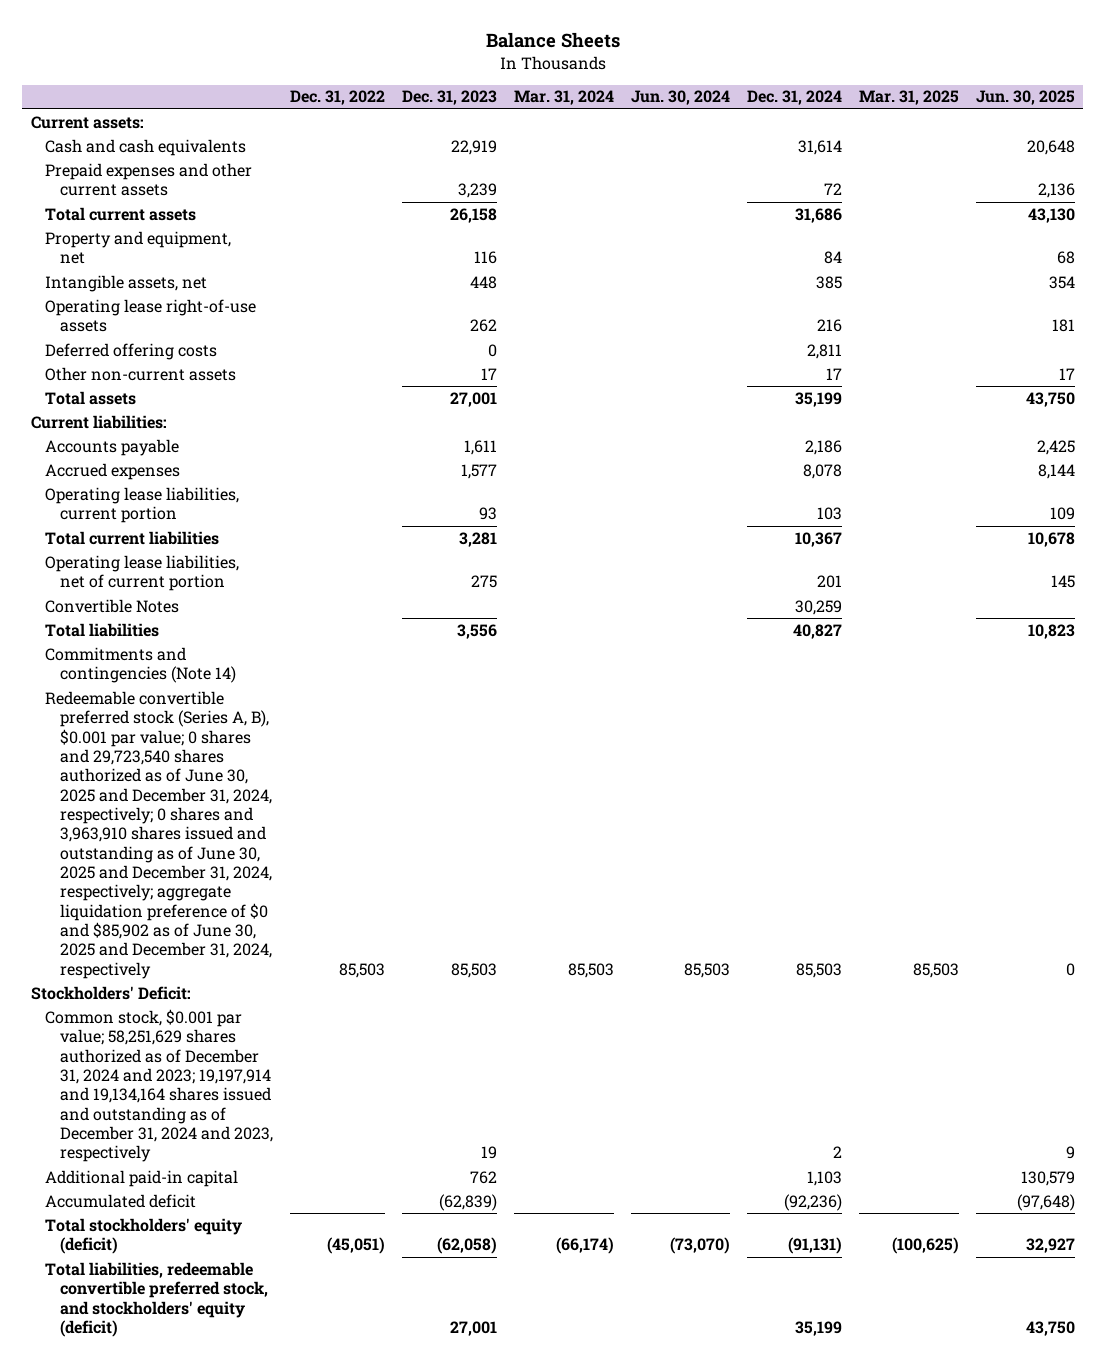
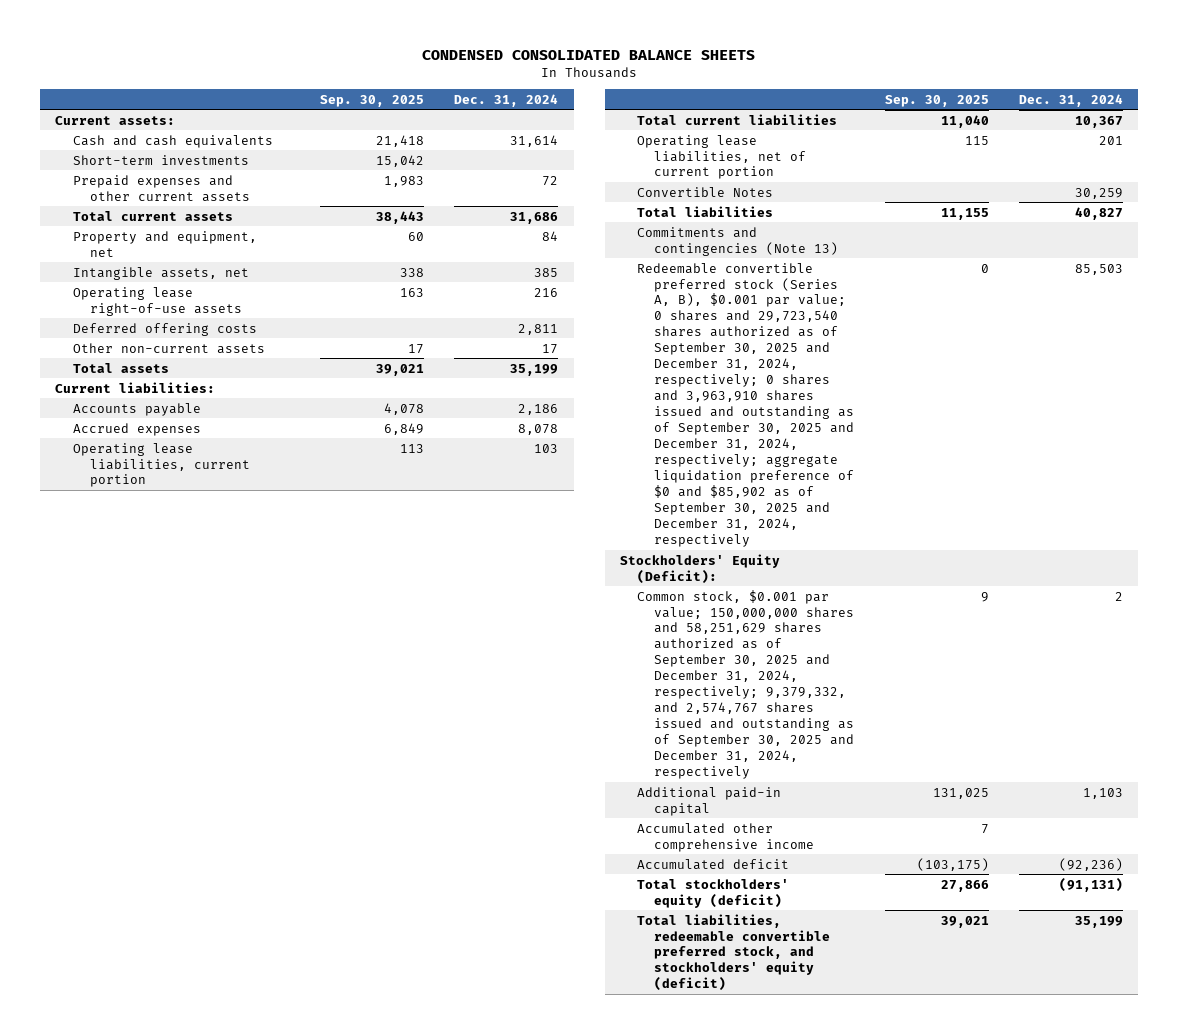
[485,32,620,49] Balance Sheets -> [422,49,756,60] CONDENSED CONSOLIDATED BALANCE SHEETS
[289,90,385,106] Dec. 31, 2022 -> none
[401,90,497,106] Dec. 31, 2023 -> none
[513,90,614,106] Mar. 31, 2024 -> none
[630,90,730,106] Jun. 30, 2024 -> none
[858,90,959,106] Mar. 31, 2025 -> none
[975,90,1075,106] Jun. 30, 2025 -> none
none -> [320,94,425,107] Sep. 30, 2025
none -> [72,154,249,165] Short-term investments
[45,646,237,684] Commitments and contingencies (Note 14) -> [637,226,839,256] Commitments and contingencies (Note 13)
[45,690,273,979] Redeemable convertible preferred stock (Series A, B), $0.001 par value; 0 shares and 29,723,540 shares authorized as of June 30, 2025 and December 31, 2024, respectively; 0 shares and 3,963,910 shares issued and outstanding as of June 30, 2025 and December 31, 2024, respectively; aggregate liquidation preference of $0 and $85,902 as of June 30, 2025 and December 31, 2024, respectively -> [637,262,855,548] Redeemable convertible preferred stock (Series A, B), $0.001 par value; 0 shares and 29,723,540 shares authorized as of September 30, 2025 and December 31, 2024, respectively; 0 shares and 3,963,910 shares issued and outstanding as of September 30, 2025 and December 31, 2024, respectively; aggregate liquidation preference of $0 and $85,902 as of September 30, 2025 and December 31, 2024, respectively
[30,985,191,1000] Stockholders' Deficit: -> [619,553,780,584] Stockholders' Equity (Deficit):
[45,1008,274,1163] Common stock, $0.001 par value; 58,251,629 shares authorized as of December 31, 2024 and 2023; 19,197,914 and 19,134,164 shares issued and outstanding as of December 31, 2024 and 2023, respectively -> [637,589,855,780] Common stock, $0.001 par value; 150,000,000 shares and 58,251,629 shares authorized as of September 30, 2025 and December 31, 2024, respectively; 9,379,332, and 2,574,767 shares issued and outstanding as of September 30, 2025 and December 31, 2024, respectively
none -> [637,822,815,852] Accumulated other comprehensive income

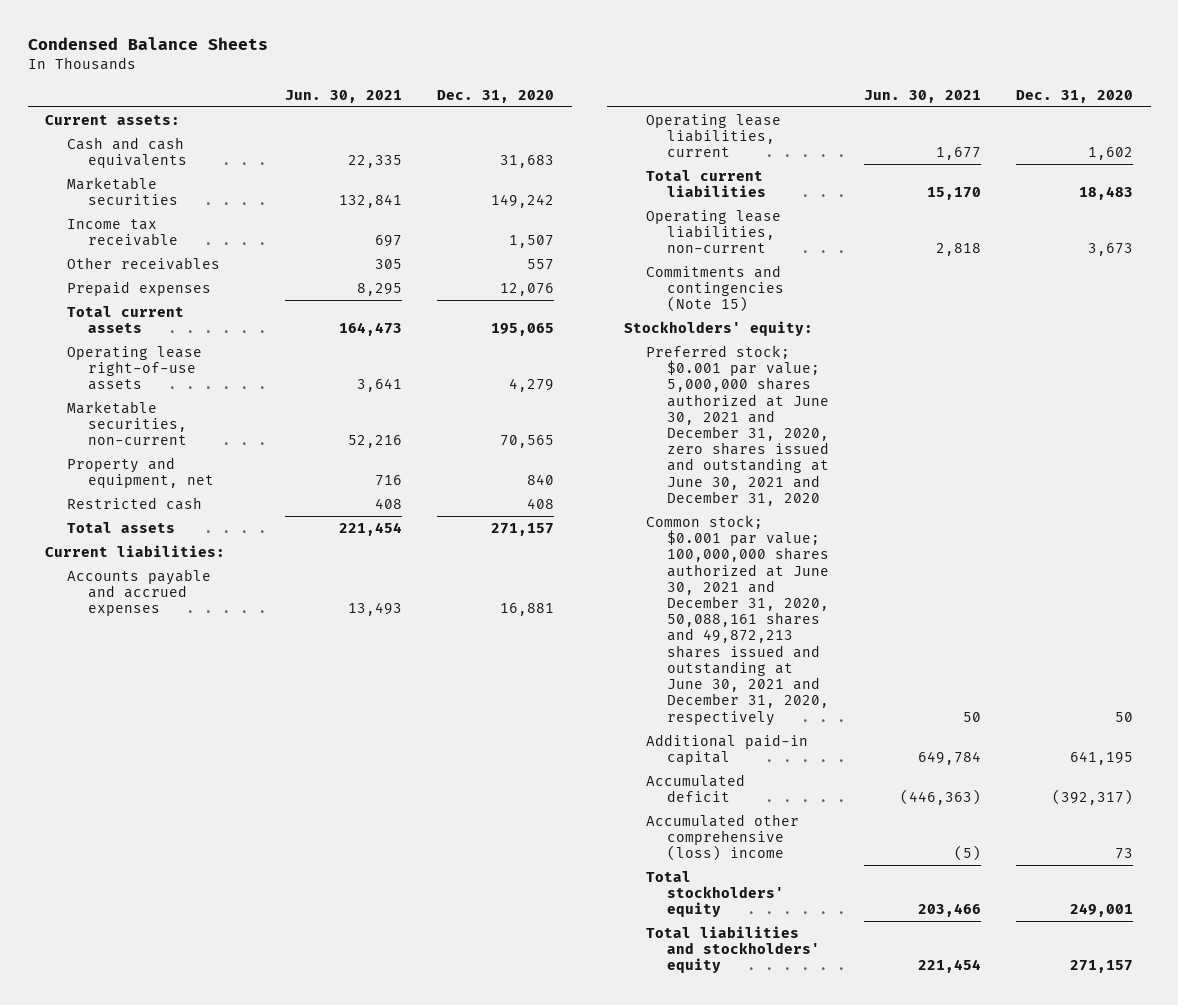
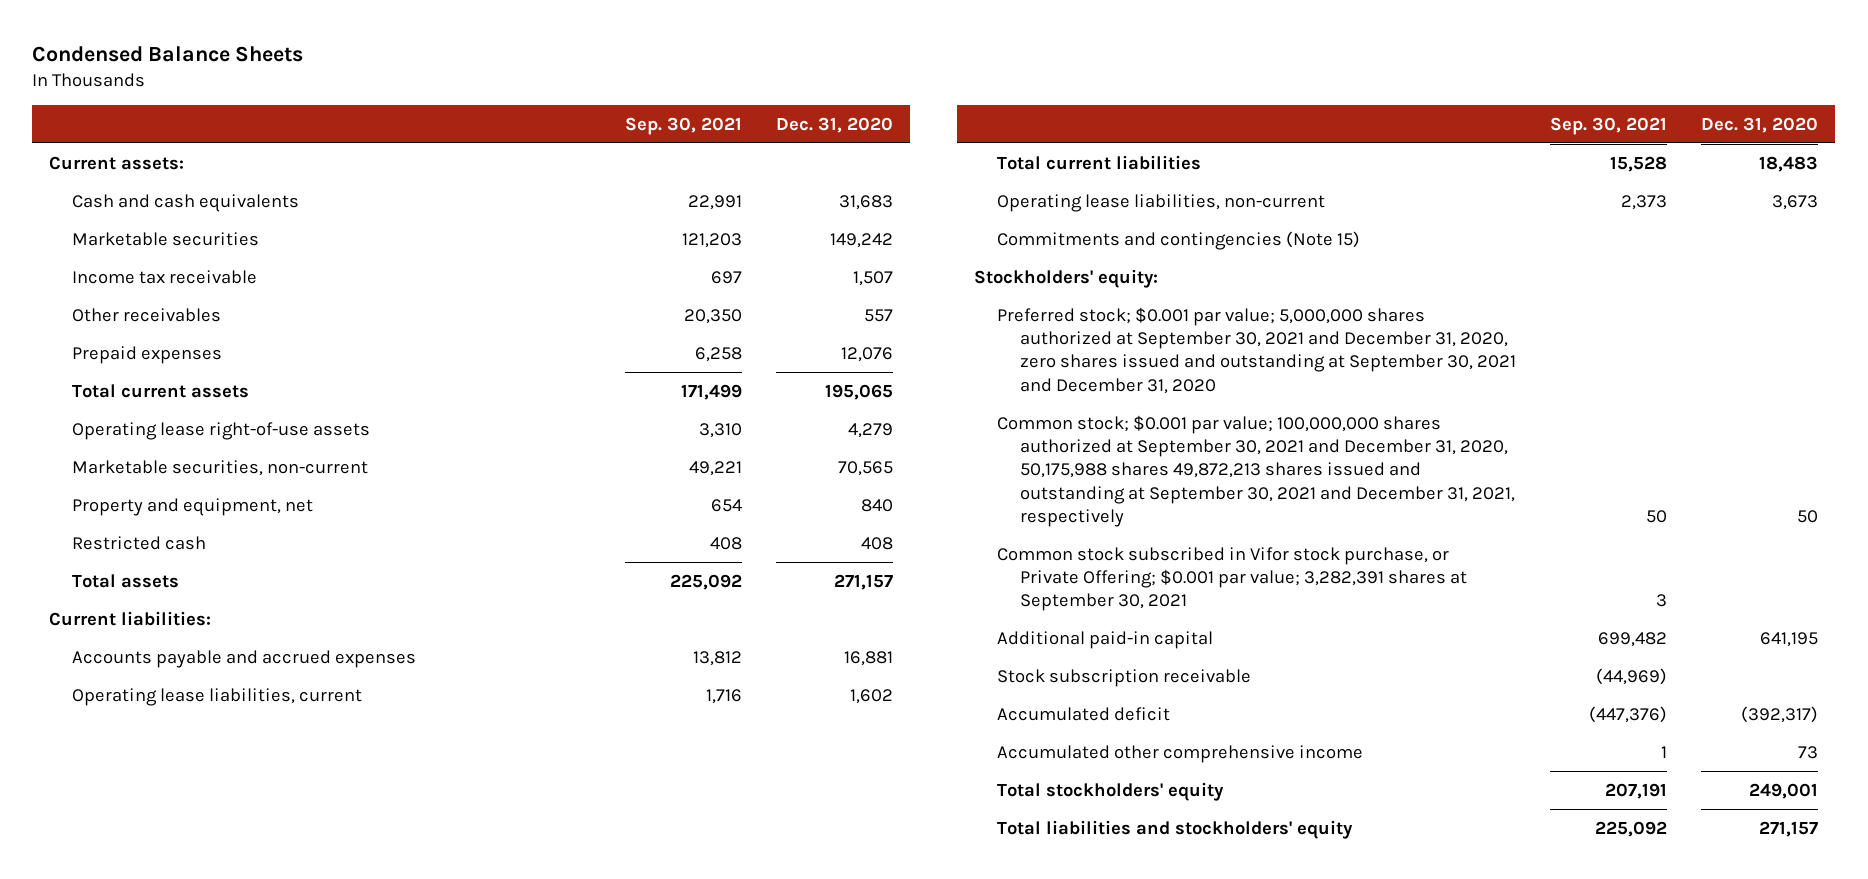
[284,89,402,103] Jun. 30, 2021 -> none
none -> [625,116,743,135] Sep. 30, 2021
[645,344,829,506] Preferred stock; $0.001 par value; 5,000,000 shares authorized at June 30, 2021 and December 31, 2020, zero shares issued and outstanding at June 30, 2021 and December 31, 2020 -> [997,306,1517,394] Preferred stock; $0.001 par value; 5,000,000 shares authorized at September 30, 2021 and December 31, 2020, zero shares issued and outstanding at September 30, 2021 and December 31, 2020
[645,514,829,726] Common stock; $0.001 par value; 100,000,000 shares authorized at June 30, 2021 and December 31, 2020, 50,088,161 shares and 49,872,213 shares issued and outstanding at June 30, 2021 and December 31, 2020, respectively -> [997,414,1516,527] Common stock; $0.001 par value; 100,000,000 shares authorized at September 30, 2021 and December 31, 2020, 50,175,988 shares 49,872,213 shares issued and outstanding at September 30, 2021 and December 31, 2021, respectively
none -> [997,546,1468,612] Common stock subscribed in Vifor stock purchase, or Private Offering; $0.001 par value; 3,282,391 shares at September 30, 2021
none -> [997,668,1252,687] Stock subscription receivable
[645,813,799,862] Accumulated other comprehensive (loss) income -> [997,744,1364,763] Accumulated other comprehensive income

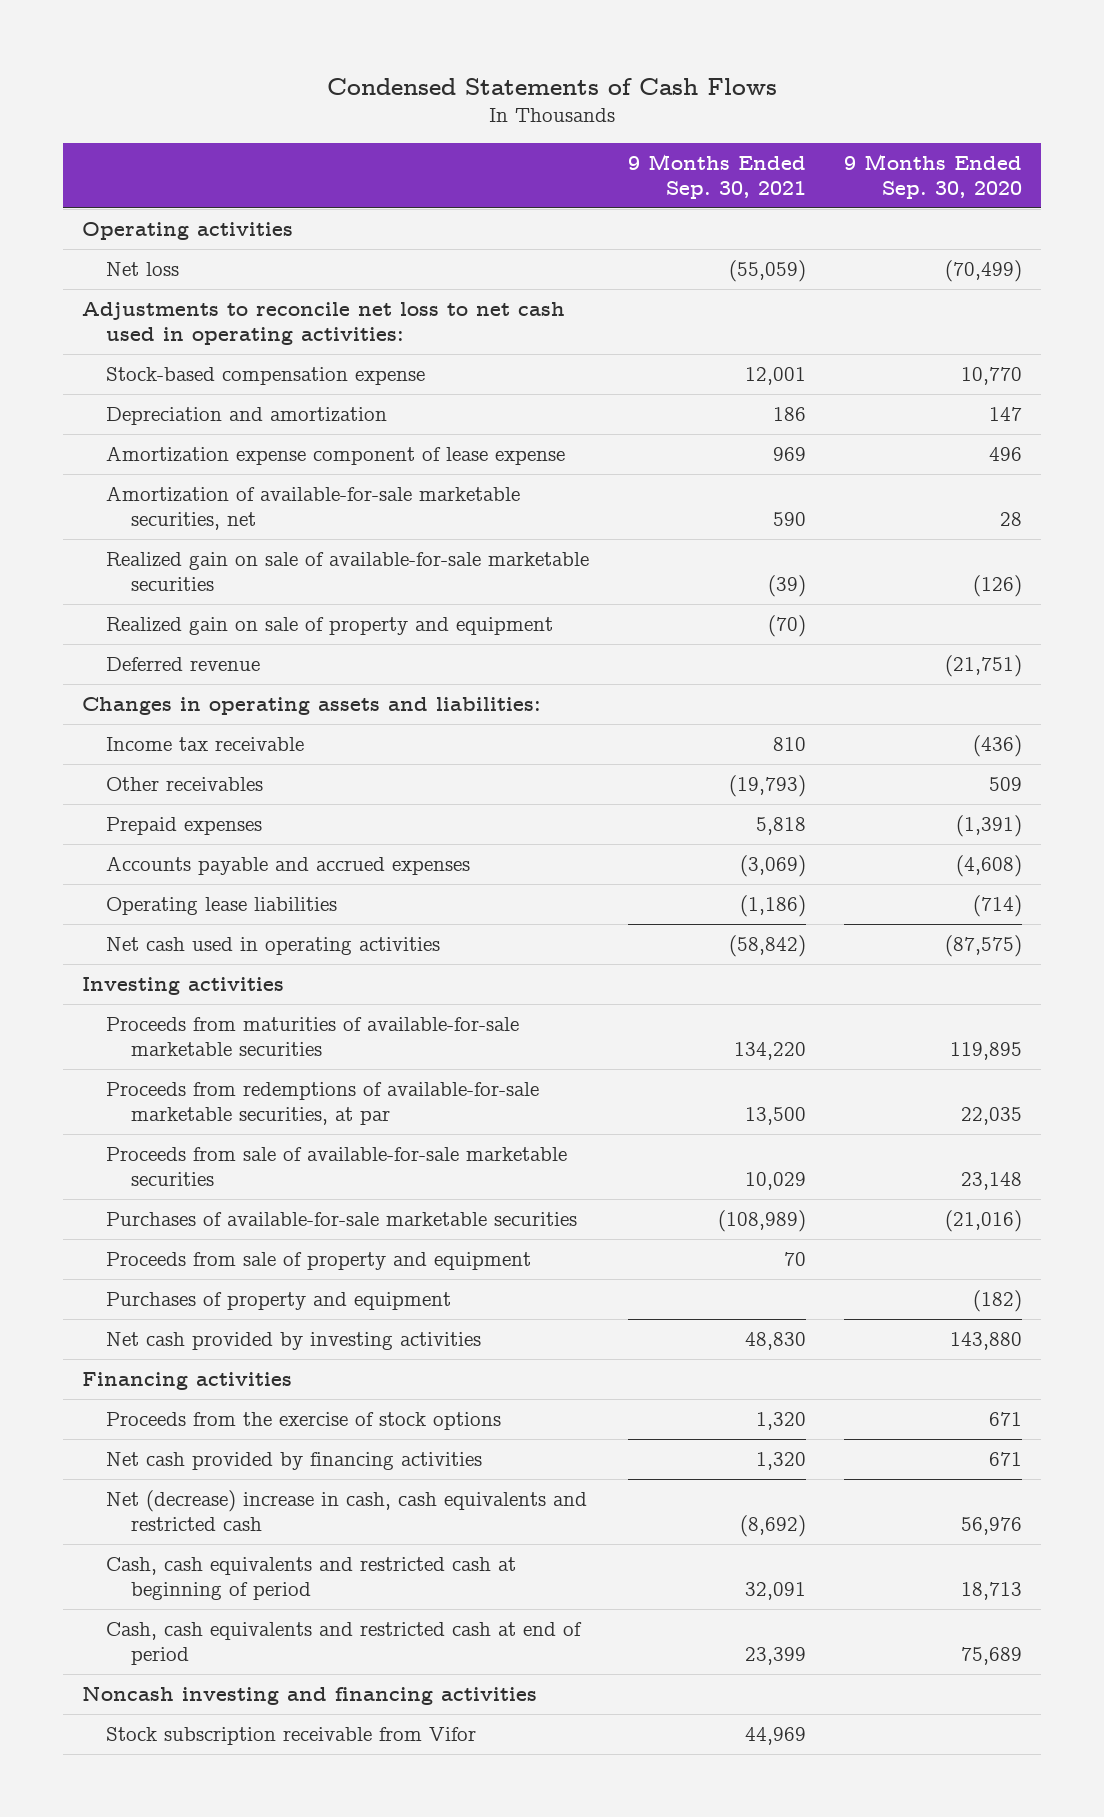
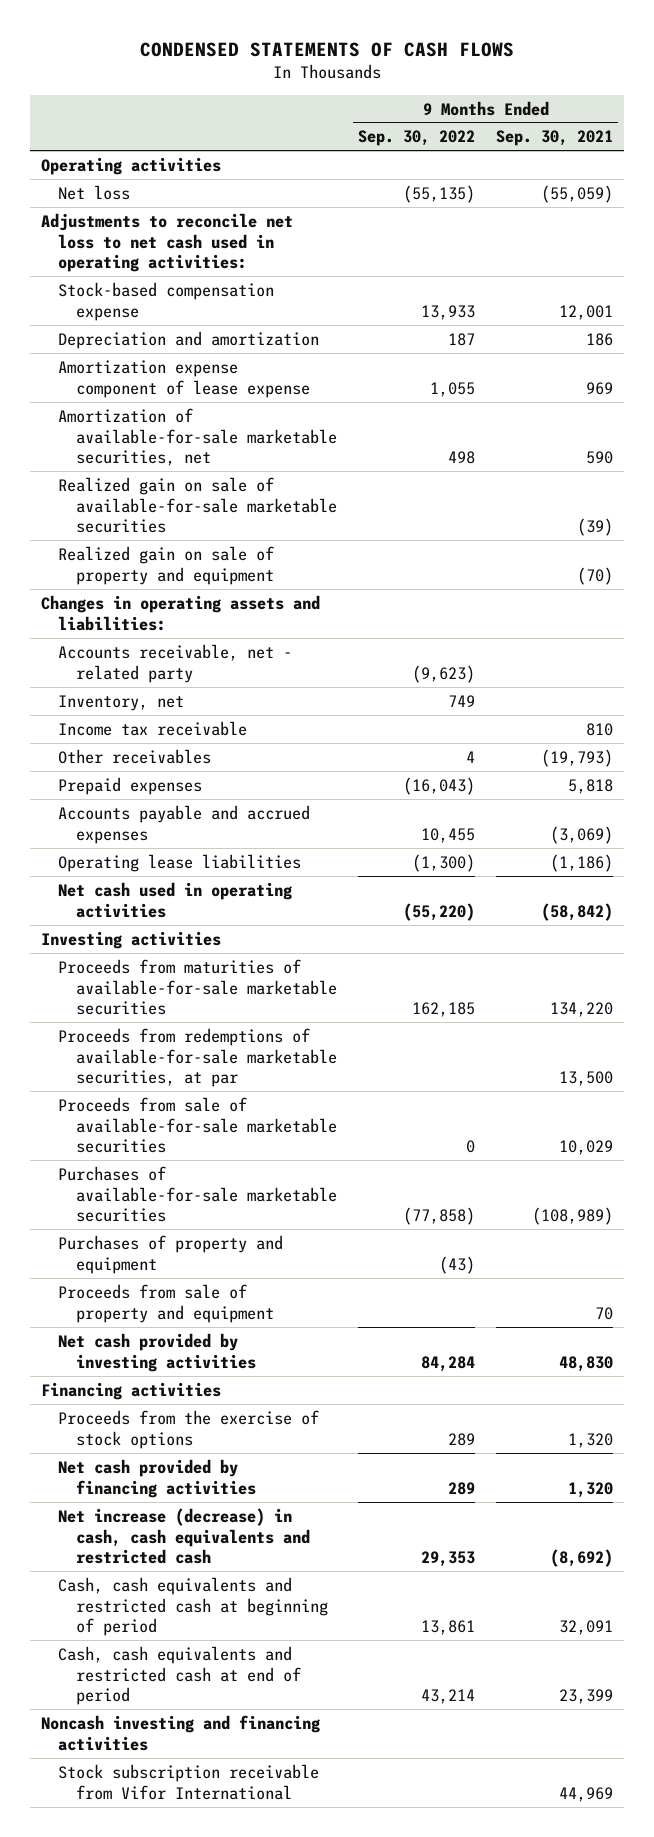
[326,77,777,95] Condensed Statements of Cash Flows -> [139,41,514,57] CONDENSED STATEMENTS OF CASH FLOWS
[843,153,1022,199] 9 Months Ended Sep. 30, 2020 -> none
none -> [358,130,476,147] Sep. 30, 2022
[106,656,261,671] Deferred revenue -> none
none -> [58,643,293,683] Accounts receivable, net - related party
none -> [58,694,185,711] Inventory, net
[106,1251,532,1270] Proceeds from sale of property and equipment -> [58,1283,275,1323] Proceeds from sale of property and equipment
[106,1489,588,1532] Net (decrease) increase in cash, cash equivalents and restricted cash -> [58,1507,311,1565] Net increase (decrease) in cash, cash equivalents and restricted cash
[106,1726,477,1745] Stock subscription receivable from Vifor -> [58,1763,320,1800] Stock subscription receivable from Vifor International

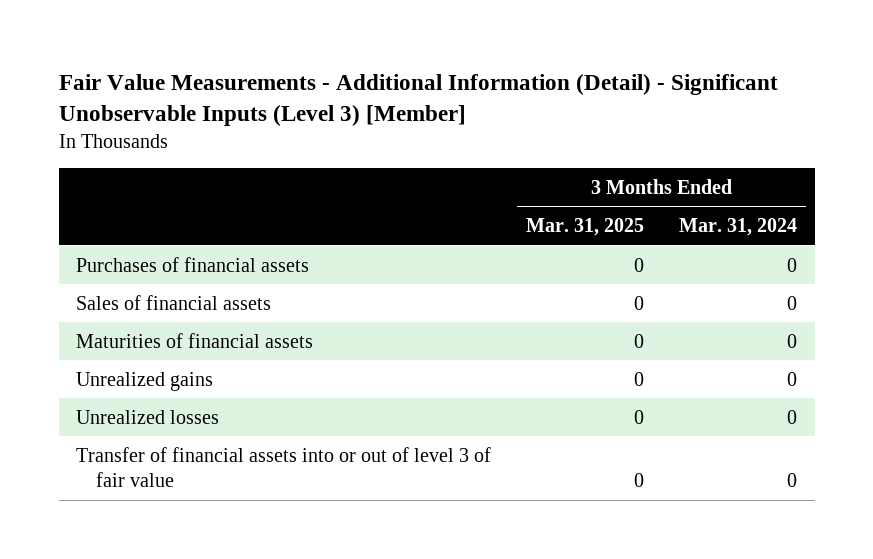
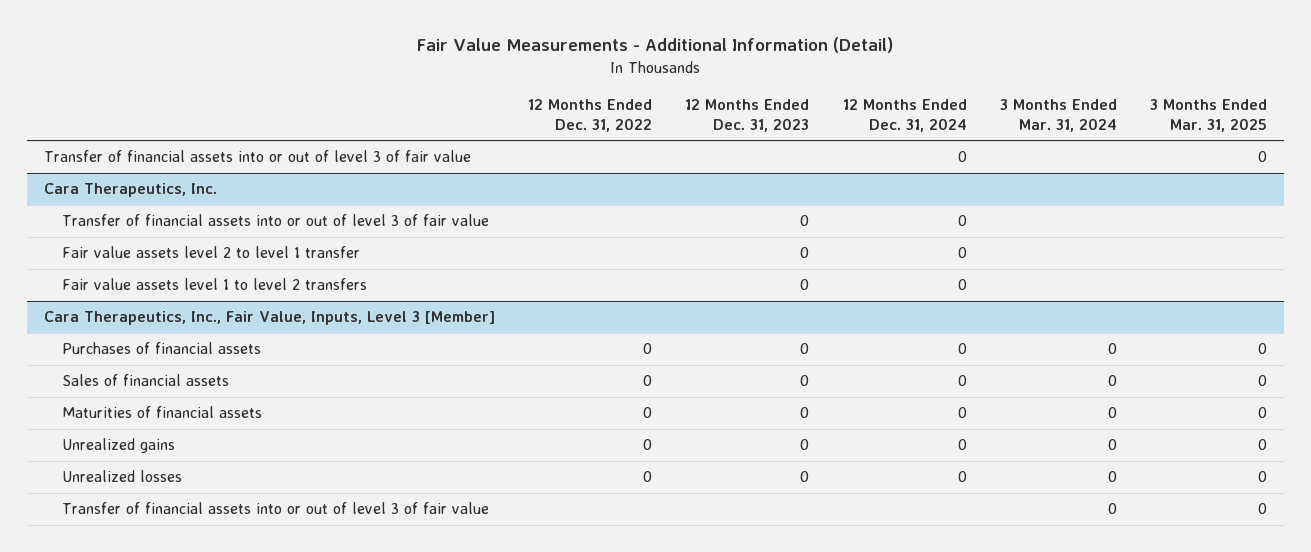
[58,74,778,127] Fair Value Measurements - Additional Information (Detail) - Significant Unobservable Inputs (Level 3) [Member] -> [417,37,894,54] Fair Value Measurements - Additional Information (Detail)
none -> [527,98,652,132] 12 Months Ended Dec. 31, 2022
none -> [685,98,810,132] 12 Months Ended Dec. 31, 2023
none -> [842,98,967,132] 12 Months Ended Dec. 31, 2024
none -> [43,150,471,163] Transfer of financial assets into or out of level 3 of fair value
none -> [43,183,217,198] Cara Therapeutics, Inc.
none -> [61,214,489,227] Transfer of financial assets into or out of level 3 of fair value
none -> [61,246,360,259] Fair value assets level 2 to level 1 transfer
none -> [61,278,367,291] Fair value assets level 1 to level 2 transfers
none -> [43,311,495,326] Cara Therapeutics, Inc., Fair Value, Inputs, Level 3 [Member]

